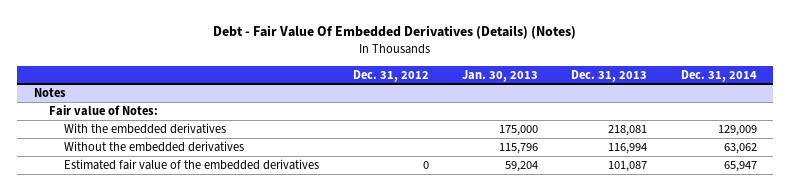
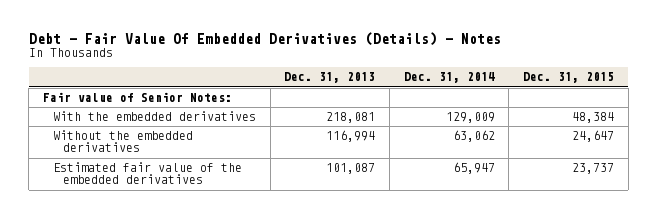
[213,25,577,40] Debt - Fair Value Of Embedded Derivatives (Details) (Notes) -> [28,32,501,47] Debt - Fair Value Of Embedded Derivatives (Details) - Notes
[352,69,429,82] Dec. 31, 2012 -> none
[462,69,539,82] Jan. 30, 2013 -> none
none -> [523,72,615,84] Dec. 31, 2015
[33,88,66,98] Notes -> none
[49,105,159,117] Fair value of Notes: -> [43,92,233,103] Fair value of Senior Notes:

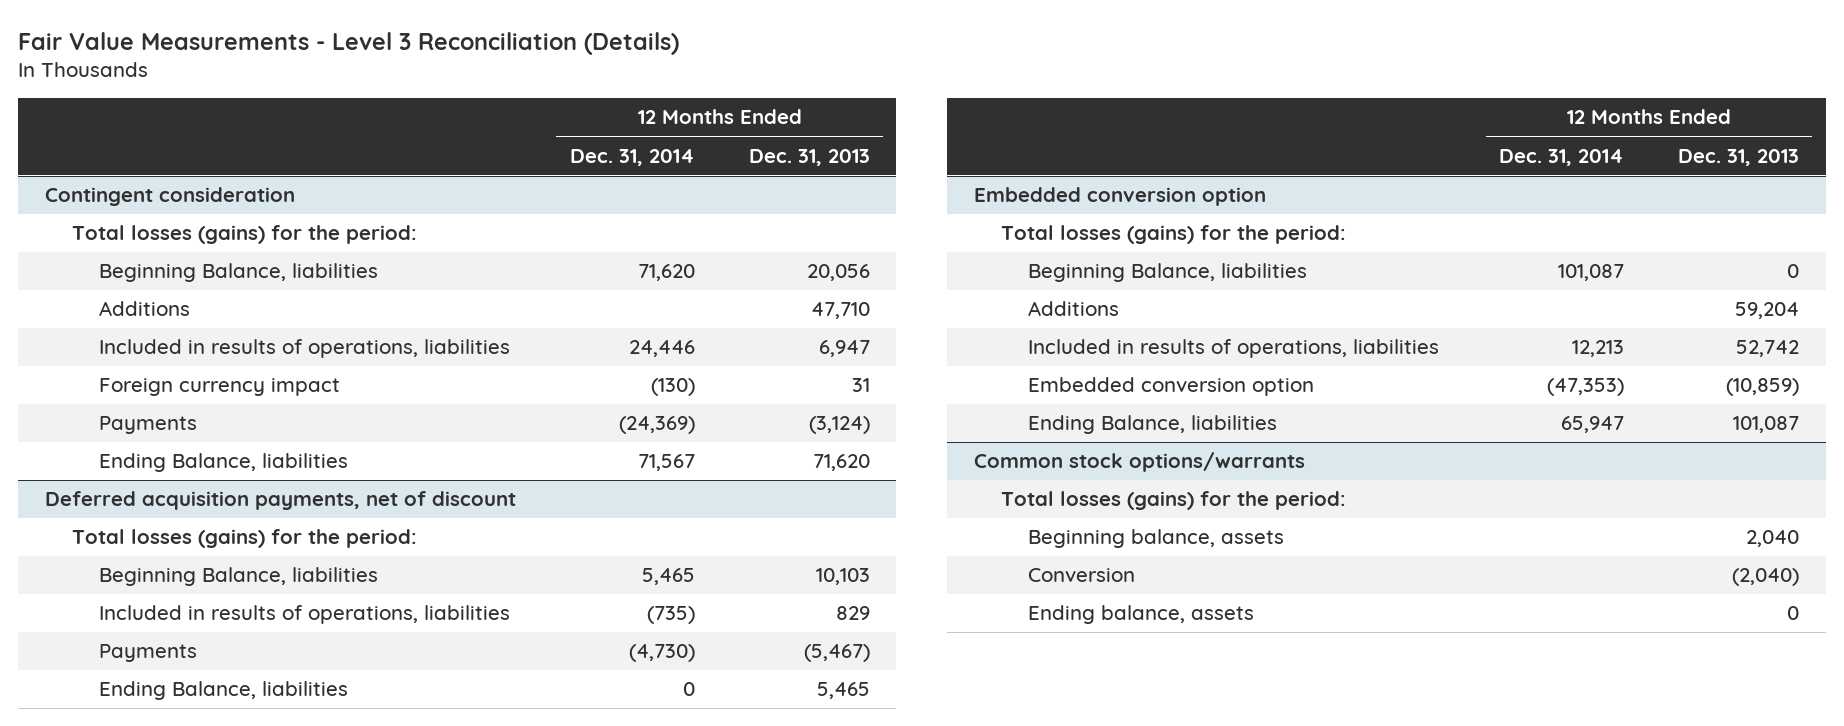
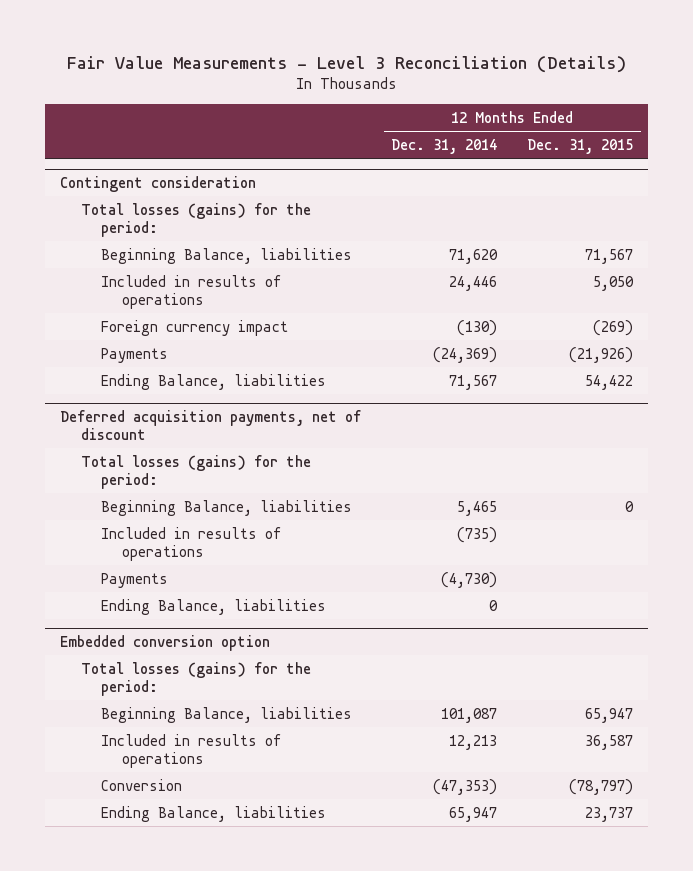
[748,148,870,166] Dec. 31, 2013 -> none
none -> [527,139,634,155] Dec. 31, 2015
[98,301,190,317] Additions -> none
[98,339,510,359] Included in results of operations, liabilities -> [101,274,283,310] Included in results of operations
[98,605,510,625] Included in results of operations, liabilities -> [101,526,283,562] Included in results of operations
[1027,301,1119,317] Additions -> none
[1027,339,1439,359] Included in results of operations, liabilities -> [101,733,283,769] Included in results of operations
[1027,377,1314,397] Embedded conversion option -> [101,778,183,791] Conversion
[974,452,1306,473] Common stock options/warrants -> none
[1001,491,1347,511] Total losses (gains) for the period: -> none
[1027,529,1284,549] Beginning balance, assets -> none
[1027,568,1135,583] Conversion -> none
[1027,605,1254,625] Ending balance, assets -> none

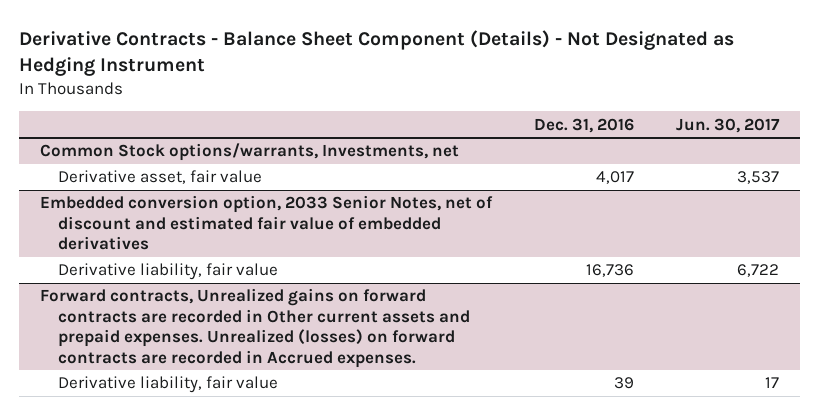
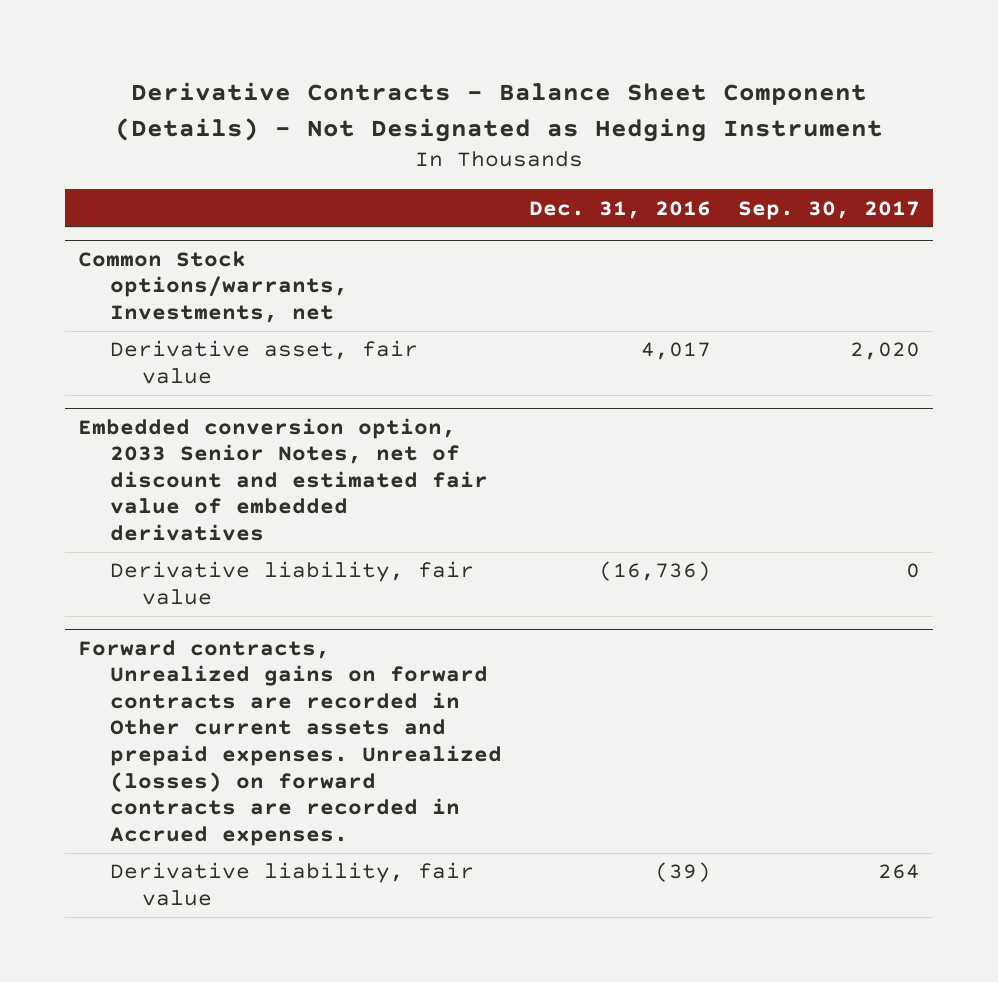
[676,117,781,133] Jun. 30, 2017 -> none
none -> [737,200,920,220] Sep. 30, 2017
[586,264,635,278] 16,736 -> [598,561,711,582] (16,736)
[614,377,635,390] 39 -> [654,862,711,883] (39)

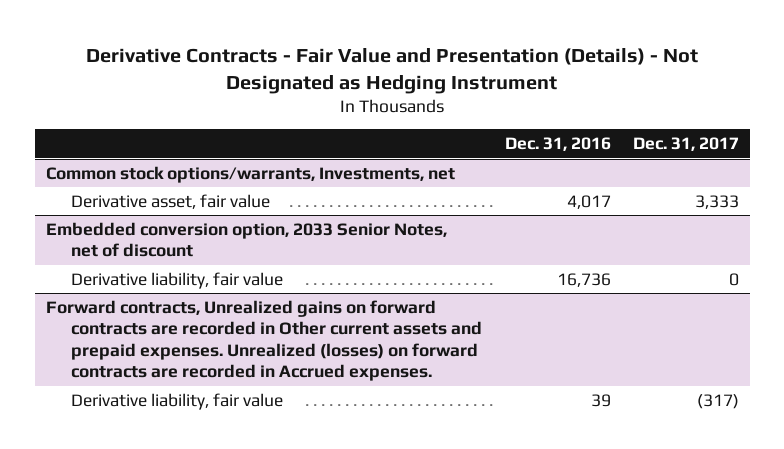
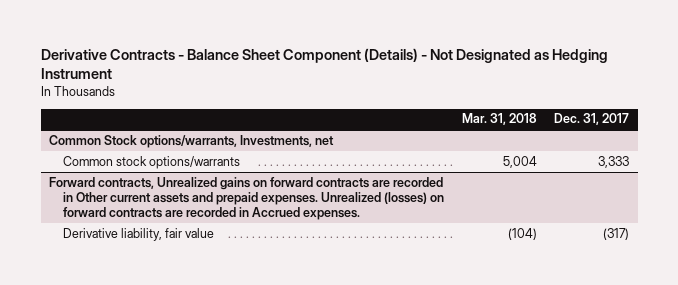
[86,47,699,94] Derivative Contracts - Fair Value and Presentation (Details) - Not Designated as Hedging Instrument -> [40,47,608,80] Derivative Contracts - Balance Sheet Component (Details) - Not Designated as Hedging Instrument
[504,137,611,152] Dec. 31, 2016 -> none
none -> [461,113,537,126] Mar. 31, 2018
[45,221,447,258] Embedded conversion option, 2033 Senior Notes, net of discount -> none
[71,271,284,289] Derivative liability, fair value -> none
[45,165,455,183] Common stock options/warrants, Investments, net -> [49,134,335,148] Common Stock options/warrants, Investments, net
[71,193,271,209] Derivative asset, fair value -> [63,155,241,169] Common stock options/warrants

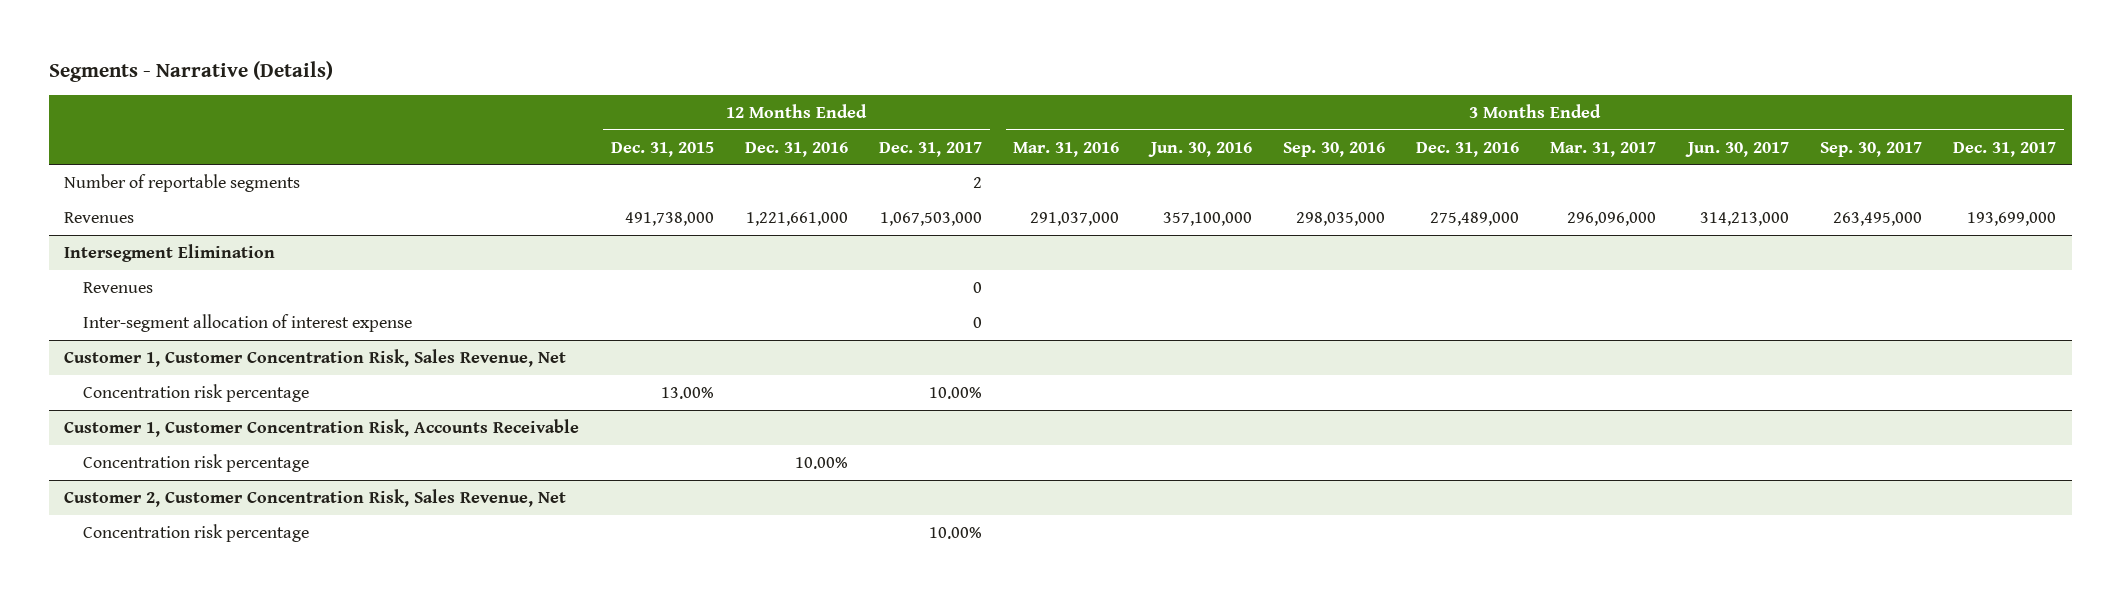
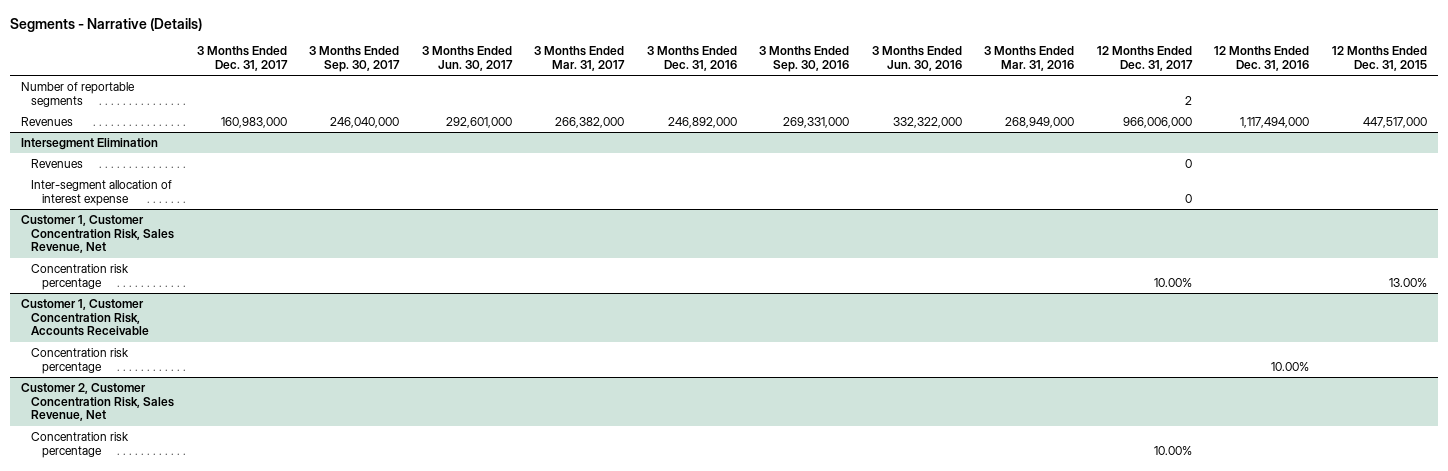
[624,211,714,226] 491,738,000 -> [1362,116,1427,128] 447,517,000
[745,211,848,226] 1,221,661,000 -> [1240,116,1310,128] 1,117,494,000
[880,211,983,226] 1,067,503,000 -> [1122,116,1192,128] 966,006,000
[1030,211,1120,226] 291,037,000 -> [1005,116,1075,128] 268,949,000
[1162,211,1252,226] 357,100,000 -> [892,116,962,128] 332,322,000
[1295,211,1385,226] 298,035,000 -> [783,116,850,128] 269,331,000
[1430,211,1520,226] 275,489,000 -> [667,116,737,128] 246,892,000
[1567,211,1657,226] 296,096,000 -> [555,116,625,128] 266,382,000
[1699,211,1789,226] 314,213,000 -> [445,116,512,128] 292,601,000
[1832,211,1922,226] 263,495,000 -> [330,116,400,128] 246,040,000
[1967,211,2057,226] 193,699,000 -> [220,116,287,128] 160,983,000

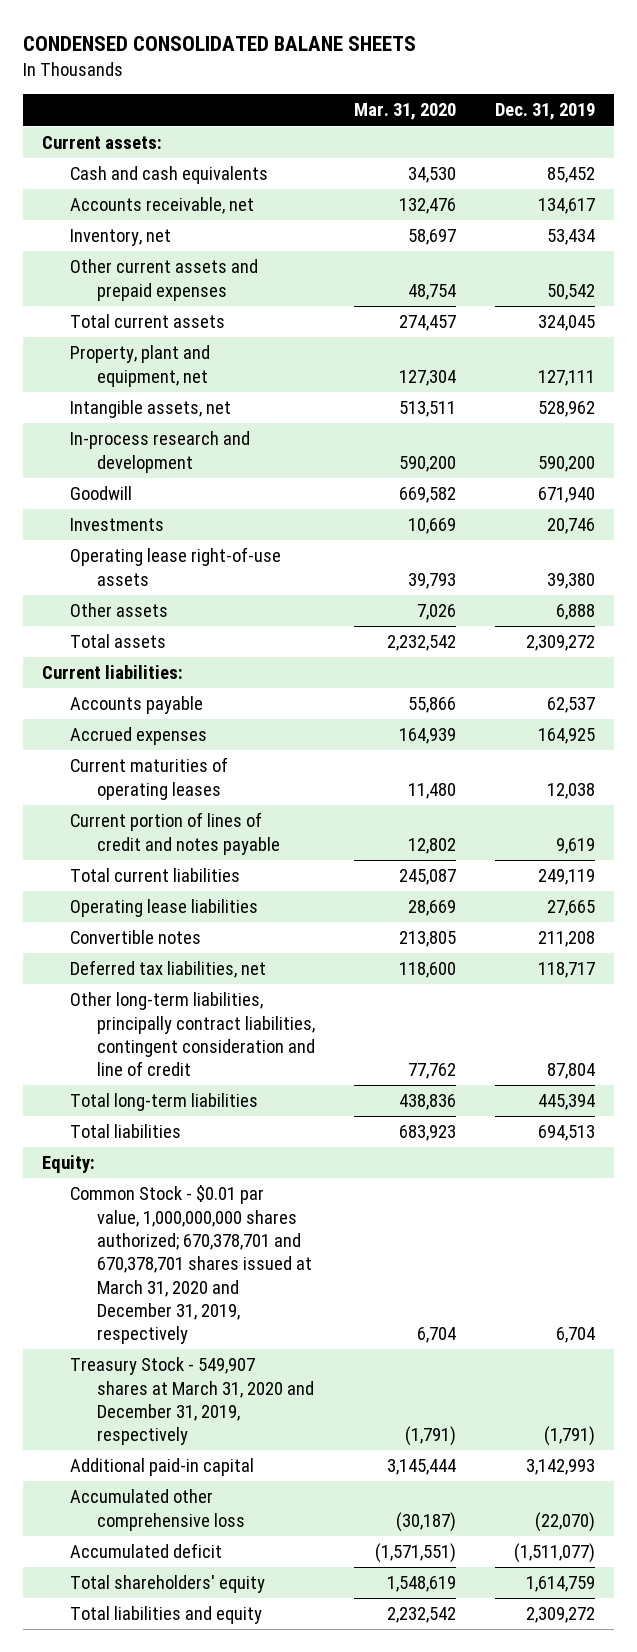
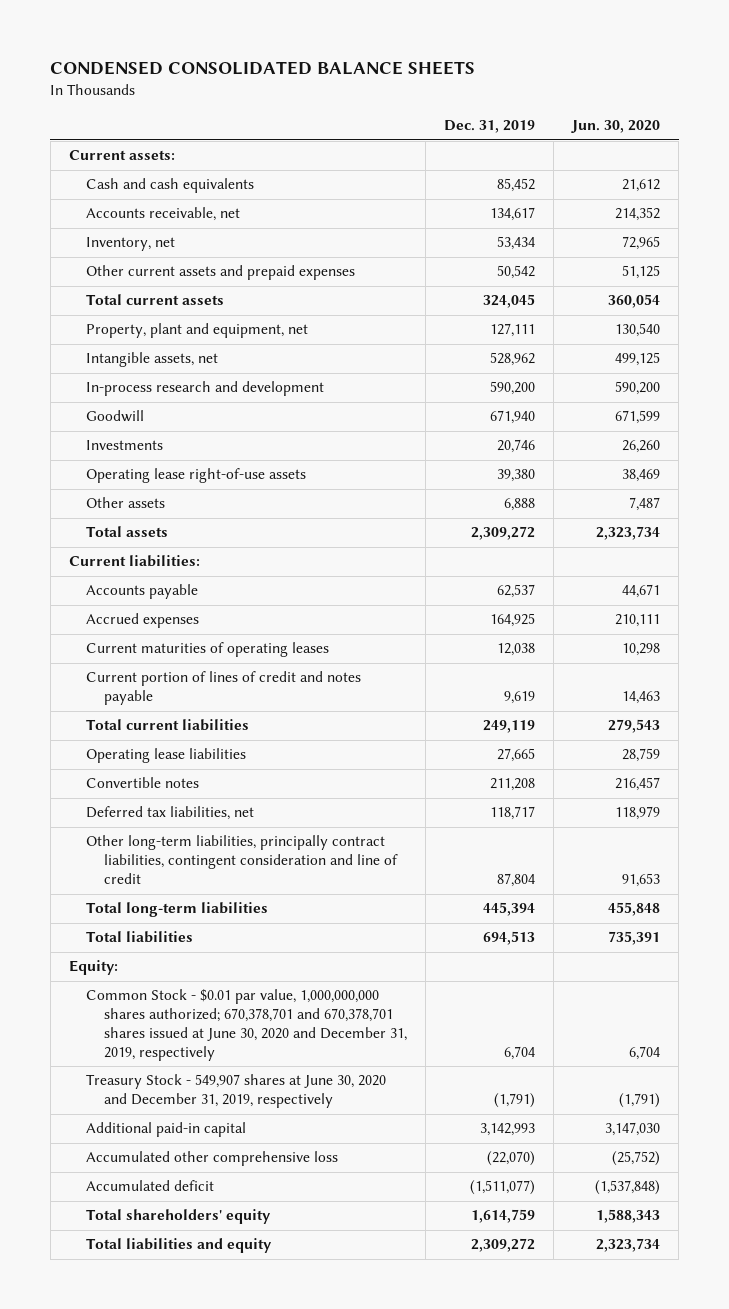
[22,36,416,52] CONDENSED CONSOLIDATED BALANE SHEETS -> [50,61,476,76] CONDENSED CONSOLIDATED BALANCE SHEETS
[354,103,457,121] Mar. 31, 2020 -> none
none -> [571,120,661,134] Jun. 30, 2020
[69,1185,313,1345] Common Stock - $0.01 par value, 1,000,000,000 shares authorized; 670,378,701 and 670,378,701 shares issued at March 31, 2020 and December 31, 2019, respectively -> [86,989,408,1061] Common Stock - $0.01 par value, 1,000,000,000 shares authorized; 670,378,701 and 670,378,701 shares issued at June 30, 2020 and December 31, 2019, respectively
[69,1357,315,1446] Treasury Stock - 549,907 shares at March 31, 2020 and December 31, 2019, respectively -> [86,1074,387,1109] Treasury Stock - 549,907 shares at June 30, 2020 and December 31, 2019, respectively

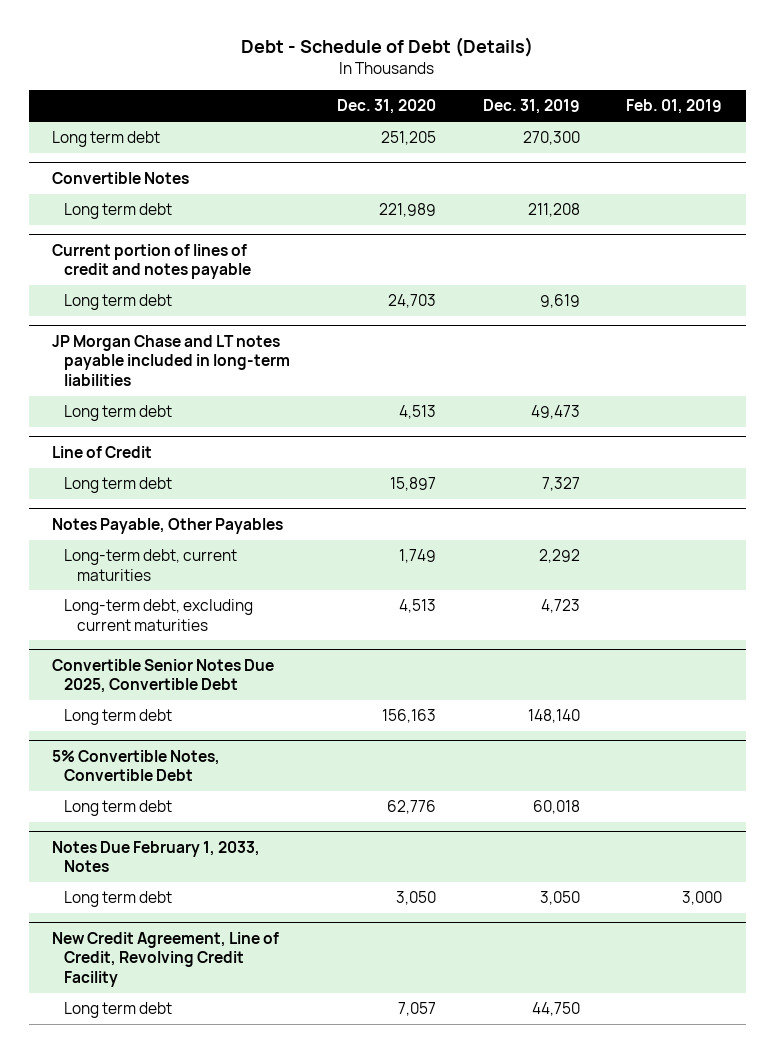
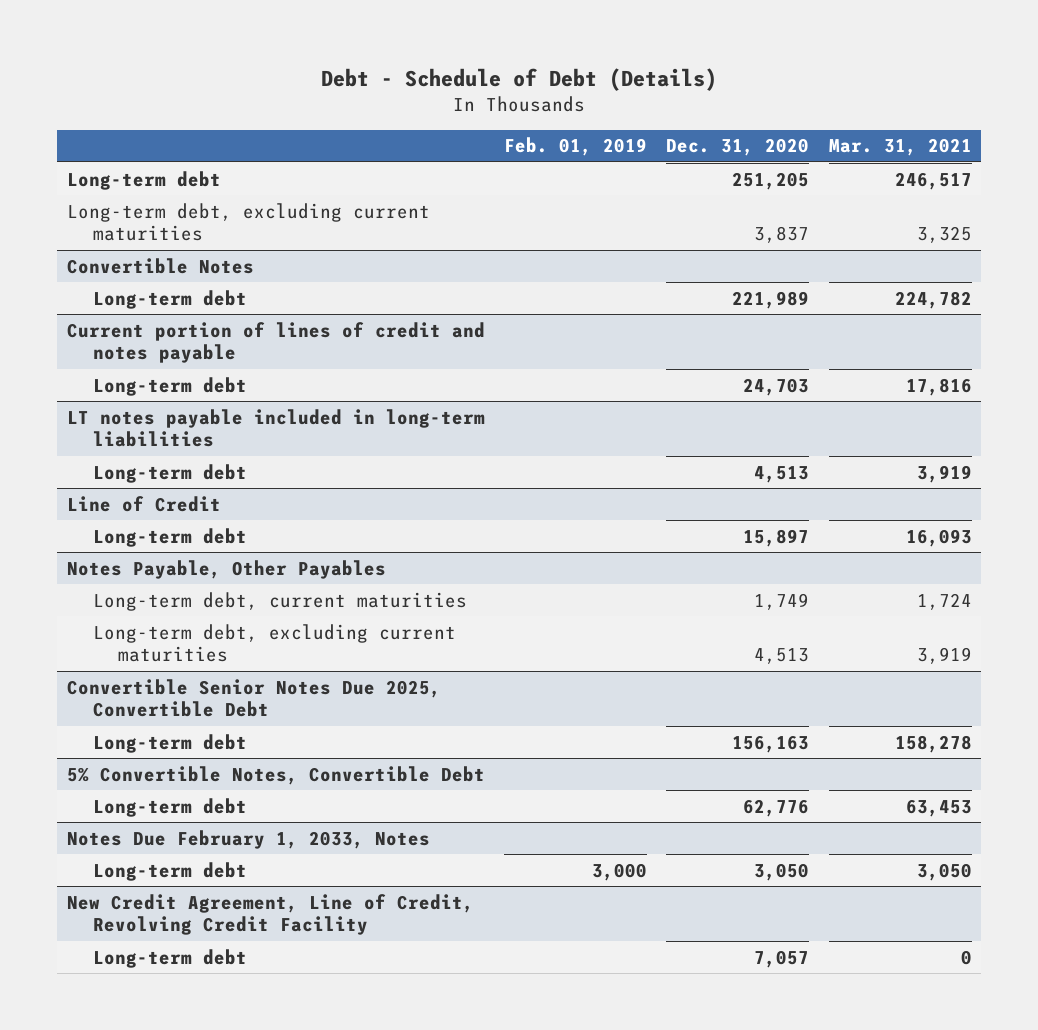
[482,99,580,115] Dec. 31, 2019 -> none
none -> [828,138,972,157] Mar. 31, 2021
[51,131,160,148] Long term debt -> [66,170,221,190] Long-term debt
none -> [66,202,430,242] Long-term debt, excluding current maturities
[64,203,173,220] Long term debt -> [92,289,247,309] Long-term debt
[64,294,173,311] Long term debt -> [92,376,247,396] Long-term debt
[51,334,291,386] JP Morgan Chase and LT notes payable included in long-term liabilities -> [66,408,485,448] LT notes payable included in long-term liabilities
[64,405,173,422] Long term debt -> [92,463,247,483] Long-term debt
[64,477,173,494] Long term debt -> [92,527,247,547] Long-term debt
[64,709,173,726] Long term debt -> [92,733,247,753] Long-term debt
[64,800,173,817] Long term debt -> [92,797,247,817] Long-term debt
[64,891,173,908] Long term debt -> [92,861,247,881] Long-term debt
[64,1002,173,1019] Long term debt -> [92,948,247,968] Long-term debt

